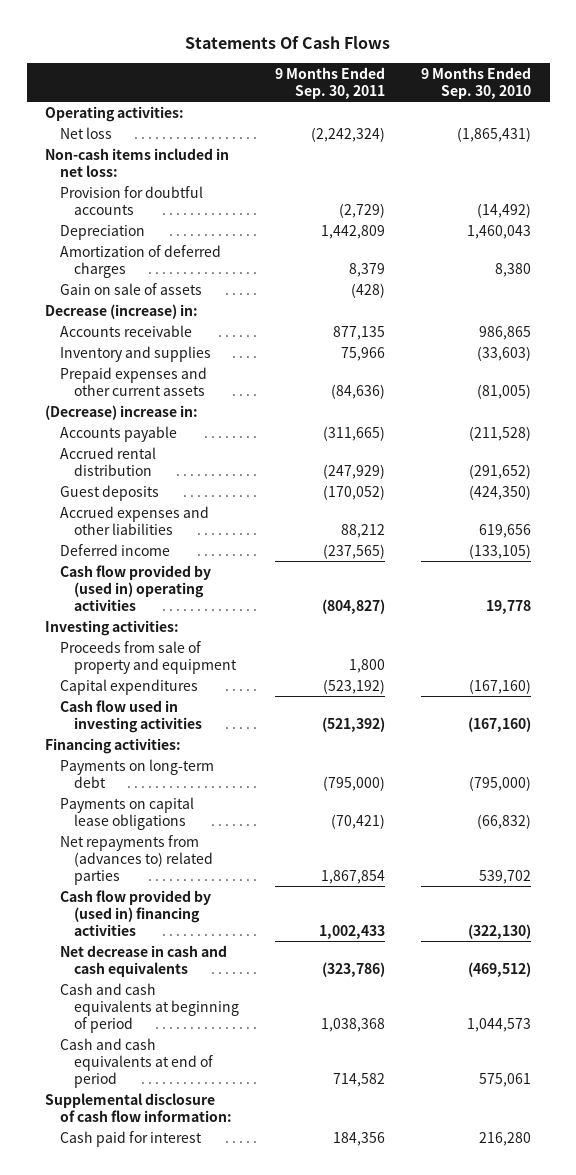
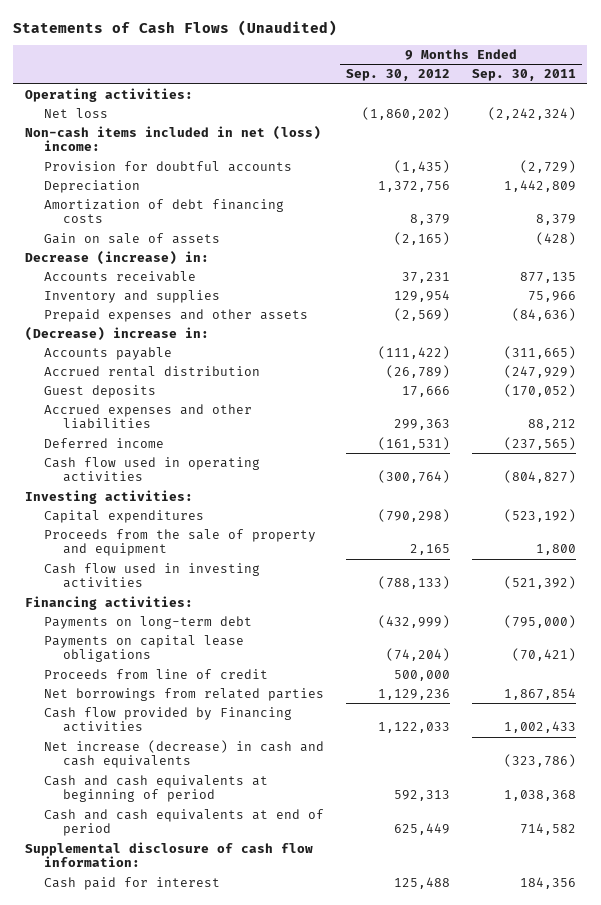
[185,35,391,49] Statements Of Cash Flows -> [13,19,338,36] Statements of Cash Flows (Unaudited)
[421,66,532,99] 9 Months Ended Sep. 30, 2010 -> none
none -> [346,69,451,82] Sep. 30, 2012
[44,147,229,177] Non-cash items included in net loss: -> [24,126,321,152] Non-cash items included in net (loss) income:
[59,244,221,278] Amortization of deferred charges -> [43,199,284,224] Amortization of debt financing costs
[59,366,207,396] Prepaid expenses and other current assets -> [43,309,308,323] Prepaid expenses and other assets
[59,564,211,611] Cash flow provided by (used in) operating activities -> [43,457,260,483] Cash flow used in operating activities
[59,640,238,674] Proceeds from sale of property and equipment -> none
none -> [43,529,316,557] Proceeds from the sale of property and equipment
none -> [43,669,268,680] Proceeds from line of credit
[59,834,214,885] Net repayments from (advances to) related parties -> [43,688,324,702] Net borrowings from related parties
[59,889,211,936] Cash flow provided by (used in) financing activities -> [43,707,292,733] Cash flow provided by Financing activities
[59,944,227,977] Net decrease in cash and cash equivalents -> [43,740,324,769] Net increase (decrease) in cash and cash equivalents

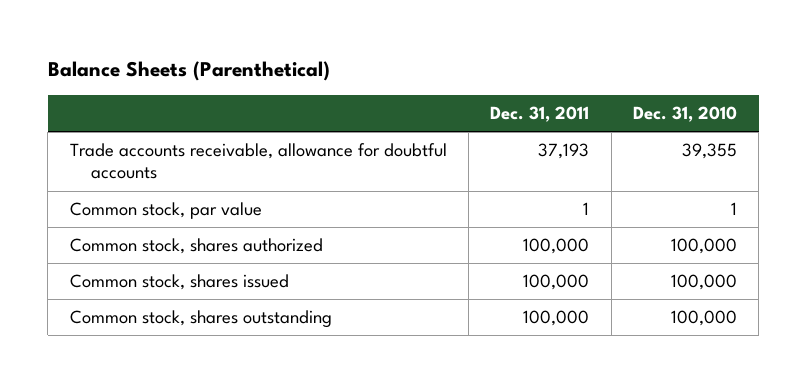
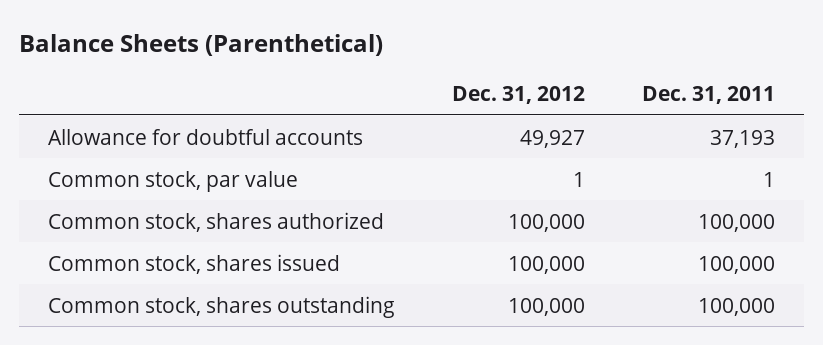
[633,106,738,123] Dec. 31, 2010 -> none
none -> [451,86,585,105] Dec. 31, 2012
[69,143,447,180] Trade accounts receivable, allowance for doubtful accounts -> [47,128,363,145] Allowance for doubtful accounts

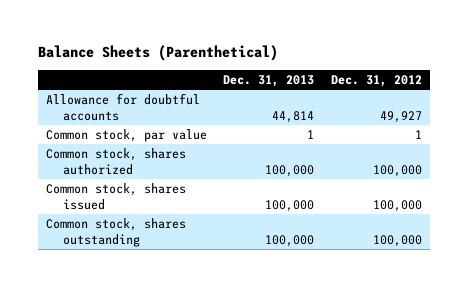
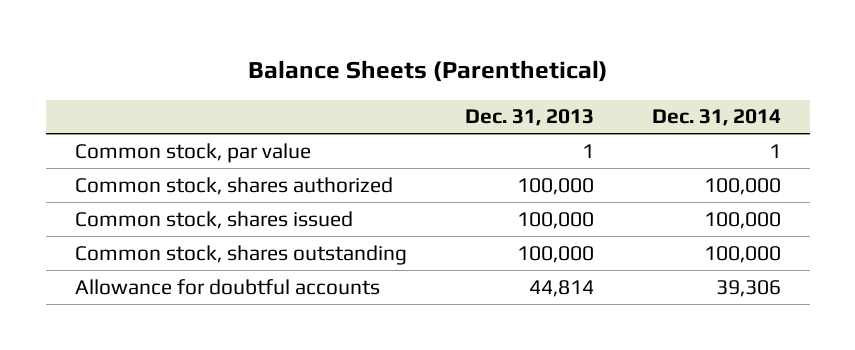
[330,74,422,87] Dec. 31, 2012 -> none
none -> [651,109,781,127] Dec. 31, 2014
[46,93,201,121] Allowance for doubtful accounts -> [74,278,380,295] Allowance for doubtful accounts

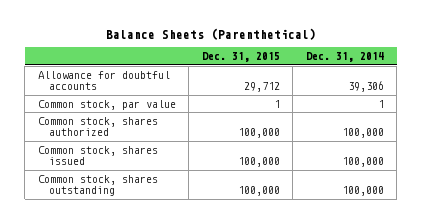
[464,109,594,127] Dec. 31, 2013 -> none
none -> [201,52,280,63] Dec. 31, 2015
[74,278,380,295] Allowance for doubtful accounts -> [37,70,170,91] Allowance for doubtful accounts

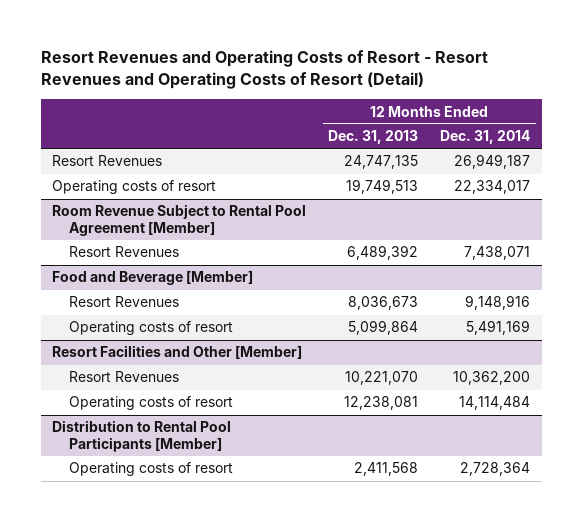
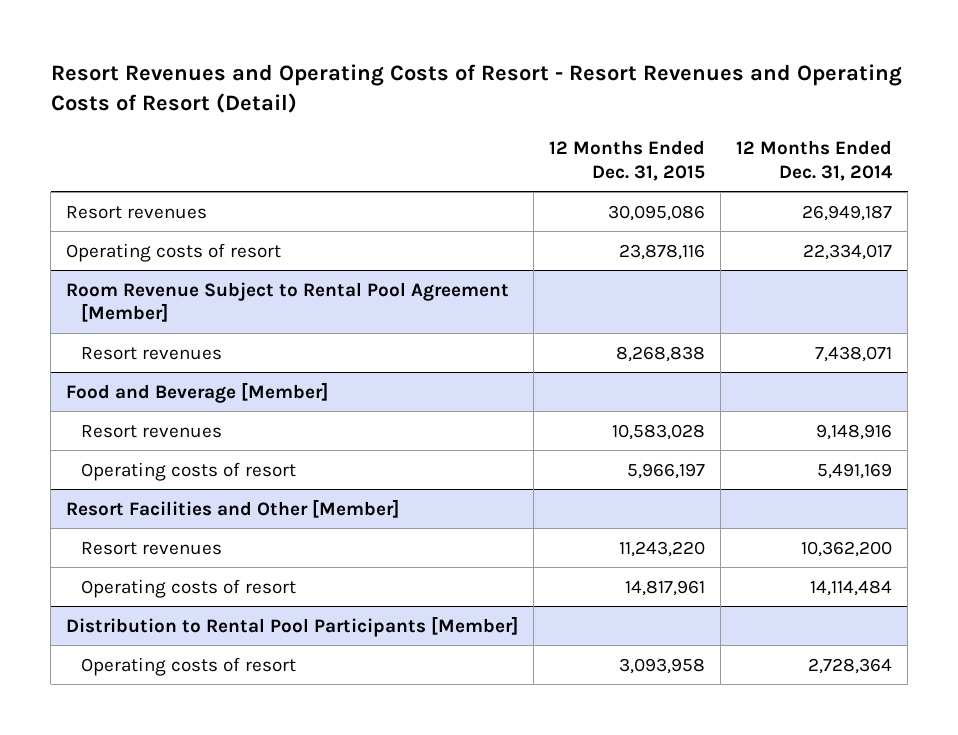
[328,130,419,145] Dec. 31, 2013 -> none
none -> [549,140,706,181] 12 Months Ended Dec. 31, 2015
[52,155,163,167] Resort Revenues -> [66,205,208,219] Resort revenues
[68,246,179,258] Resort Revenues -> [80,346,222,360] Resort revenues
[68,296,179,308] Resort Revenues -> [80,424,222,438] Resort revenues
[68,371,179,383] Resort Revenues -> [80,541,222,555] Resort revenues

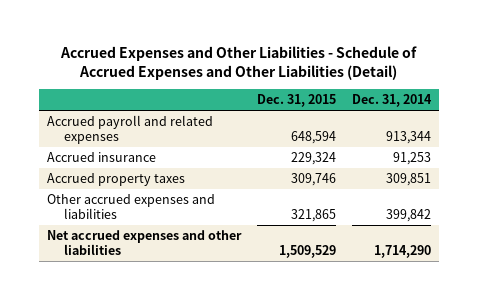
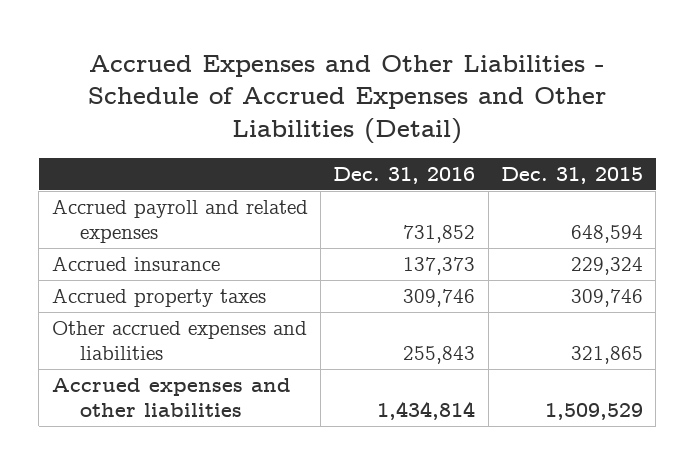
[351,94,432,108] Dec. 31, 2014 -> none
none -> [333,167,476,185] Dec. 31, 2016
[46,230,242,255] Net accrued expenses and other liabilities -> [51,378,291,418] Accrued expenses and other liabilities

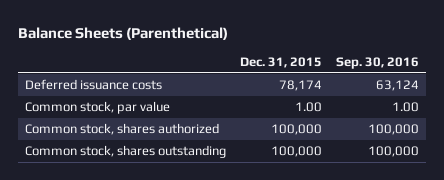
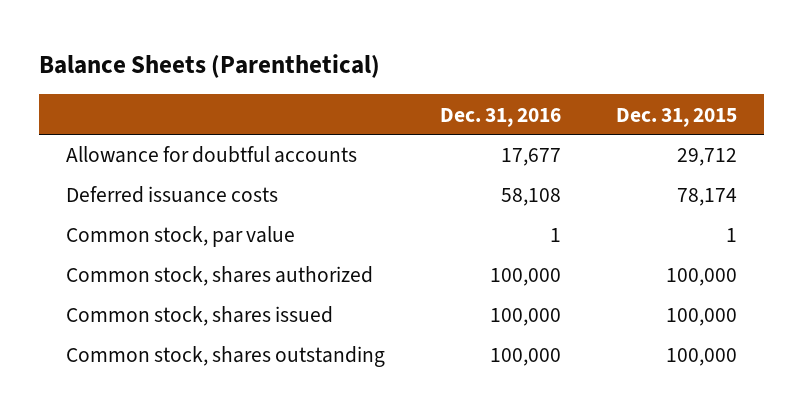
[336,56,420,69] Sep. 30, 2016 -> none
none -> [439,107,561,127] Dec. 31, 2016
none -> [66,146,358,164] Allowance for doubtful accounts
[295,101,323,112] 1.00 -> [725,228,737,243] 1
none -> [66,306,334,327] Common stock, shares issued

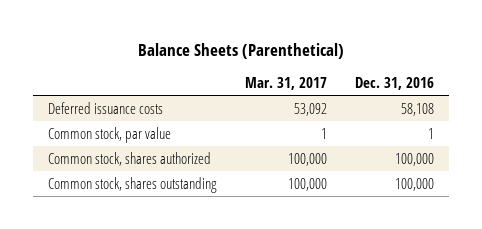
[615,107,737,127] Dec. 31, 2015 -> none
none -> [244,77,327,91] Mar. 31, 2017
[66,146,358,164] Allowance for doubtful accounts -> none
[66,306,334,327] Common stock, shares issued -> none

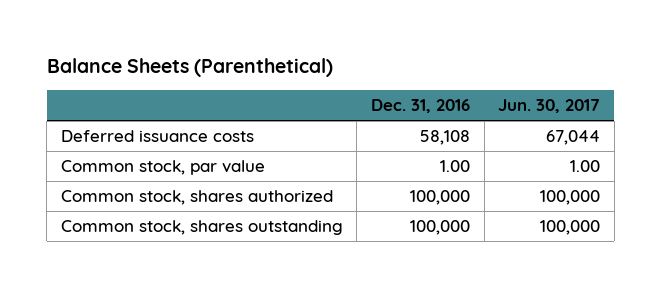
[244,77,327,91] Mar. 31, 2017 -> none
none -> [498,99,601,114] Jun. 30, 2017
[428,127,435,139] 1 -> [439,159,470,172] 1.00

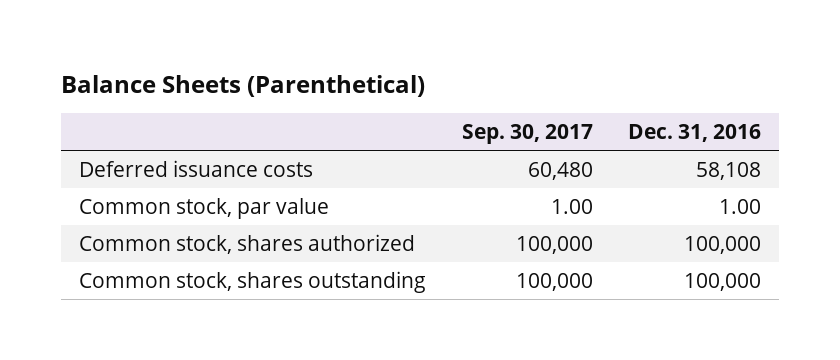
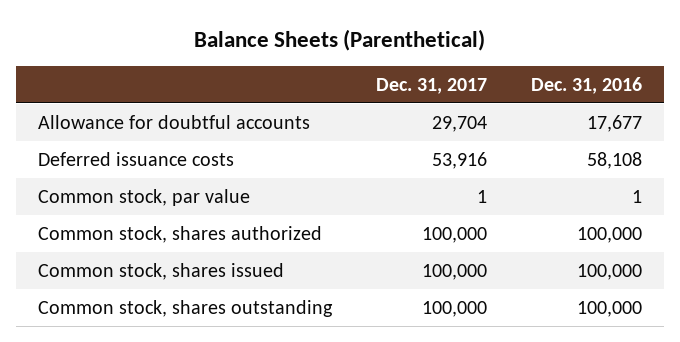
[461,123,593,144] Sep. 30, 2017 -> none
none -> [376,77,488,94] Dec. 31, 2017
none -> [38,114,311,129] Allowance for doubtful accounts
[719,198,762,214] 1.00 -> [631,189,642,203] 1
none -> [38,262,285,280] Common stock, shares issued

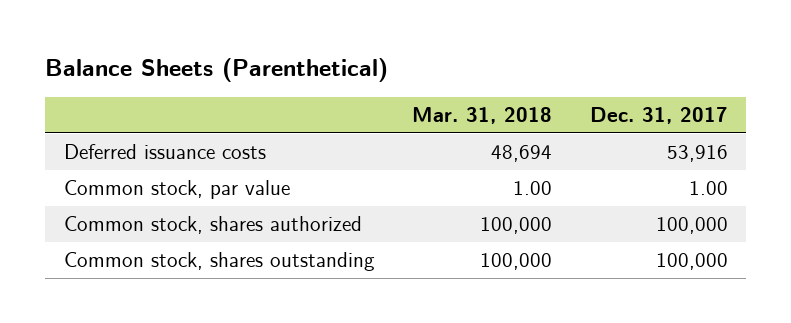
[530,76,642,94] Dec. 31, 2016 -> none
none -> [412,106,553,124] Mar. 31, 2018
[38,114,311,129] Allowance for doubtful accounts -> none
[477,189,488,203] 1 -> [688,181,728,196] 1.00
[38,262,285,280] Common stock, shares issued -> none

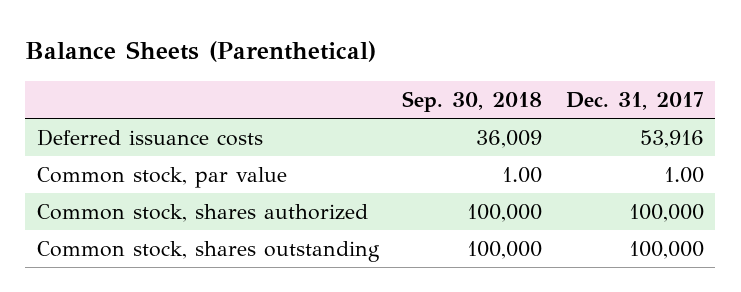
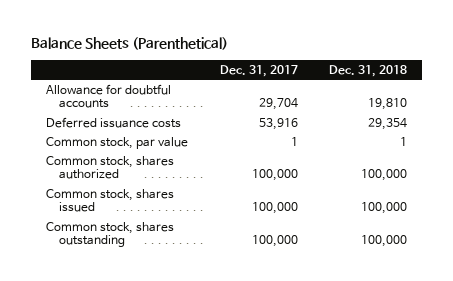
[402,90,543,112] Sep. 30, 2018 -> none
none -> [328,64,407,77] Dec. 31, 2018
none -> [46,83,172,109] Allowance for doubtful accounts
[663,167,704,184] 1.00 -> [290,136,298,146] 1
none -> [46,188,175,213] Common stock, shares issued

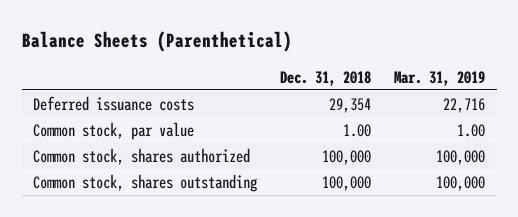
[219,64,298,77] Dec. 31, 2017 -> none
none -> [394,70,486,86] Mar. 31, 2019
[46,83,172,109] Allowance for doubtful accounts -> none
[399,136,407,146] 1 -> [343,123,372,137] 1.00
[46,188,175,213] Common stock, shares issued -> none

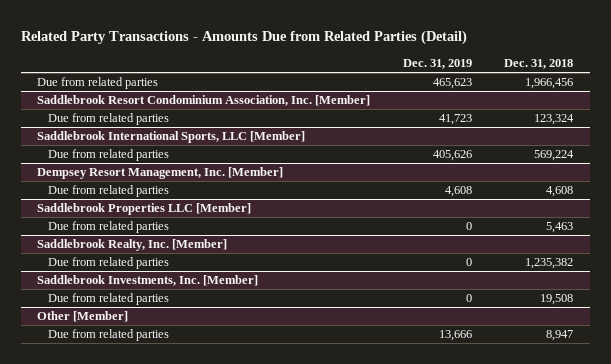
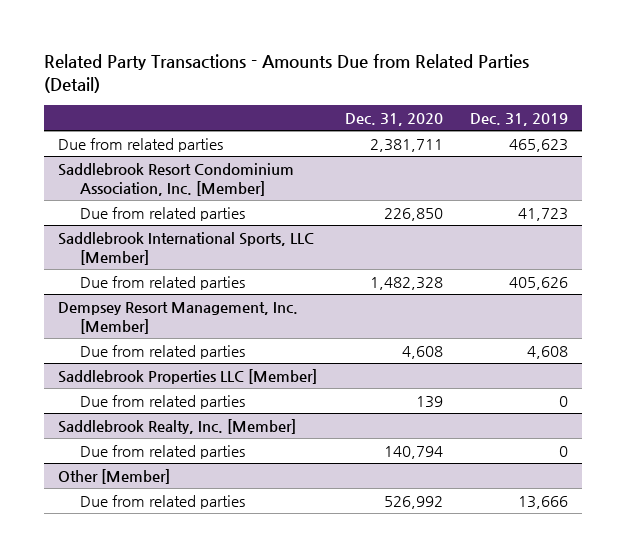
[504,59,574,70] Dec. 31, 2018 -> none
none -> [344,113,443,127] Dec. 31, 2020
[37,275,259,287] Saddlebrook Investments, Inc. [Member] -> none
[48,293,170,306] Due from related parties -> none

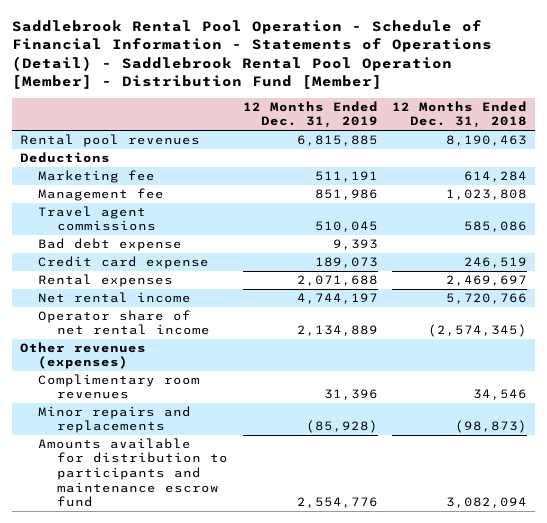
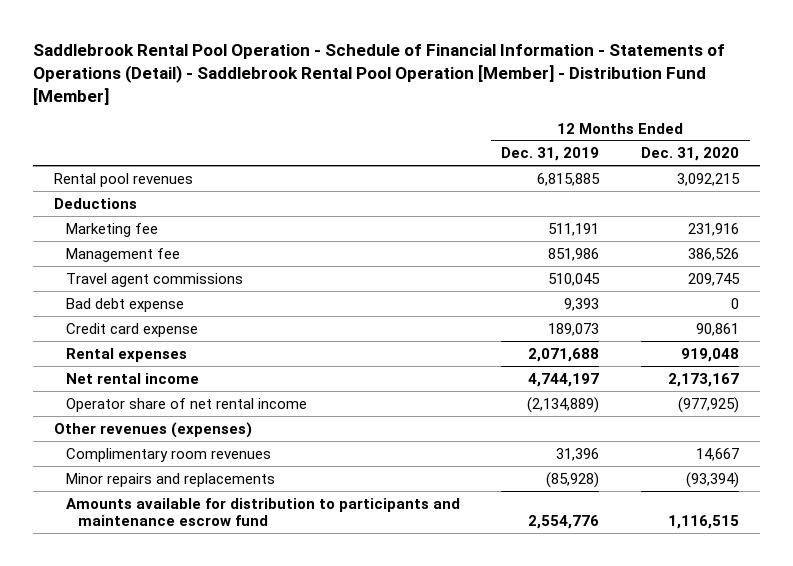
[392,100,528,129] 12 Months Ended Dec. 31, 2018 -> none
none -> [641,147,740,162] Dec. 31, 2020
[296,325,378,337] 2,134,889 -> [527,396,600,413] (2,134,889)

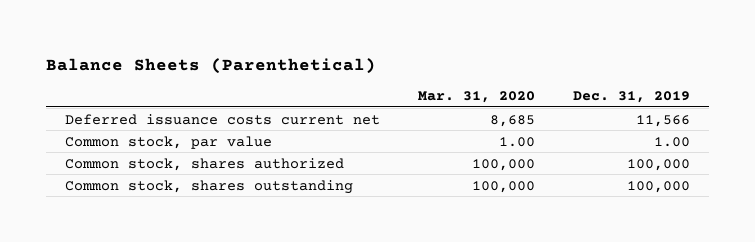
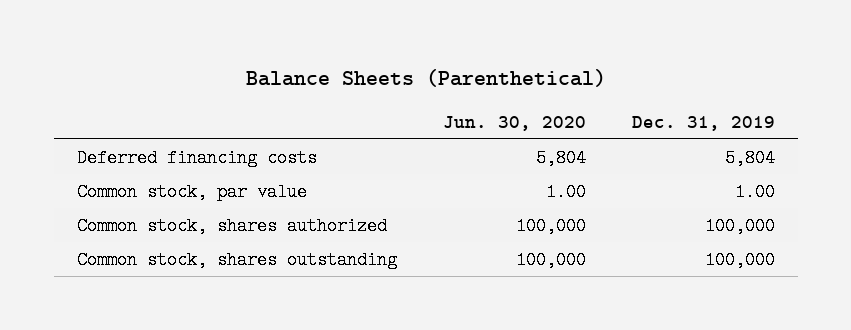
[418,91,536,104] Mar. 31, 2020 -> none
none -> [442,116,586,132] Jun. 30, 2020
[65,113,381,125] Deferred issuance costs current net -> none
none -> [76,149,317,168] Deferred financing costs

